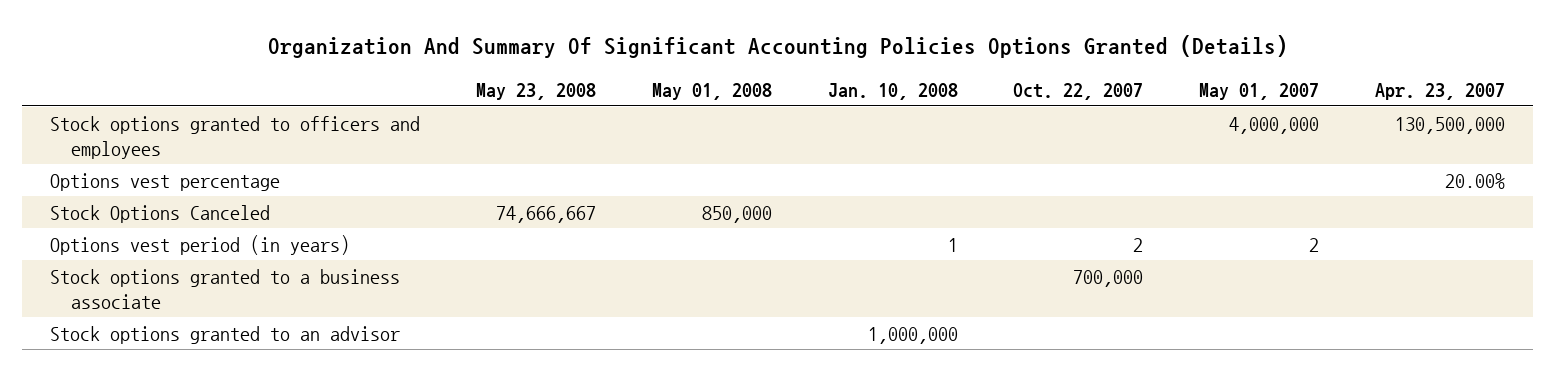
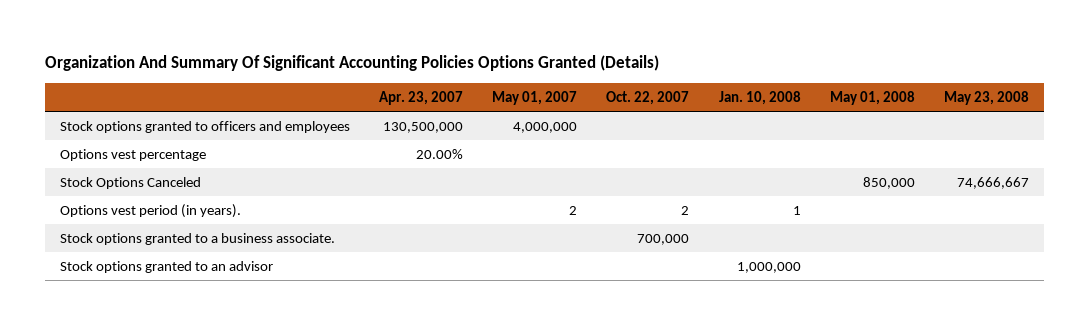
[50,234,351,255] Options vest period (in years) -> [59,203,241,218] Options vest period (in years).
[50,268,401,309] Stock options granted to a business associate -> [59,232,335,245] Stock options granted to a business associate.

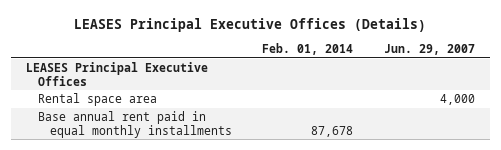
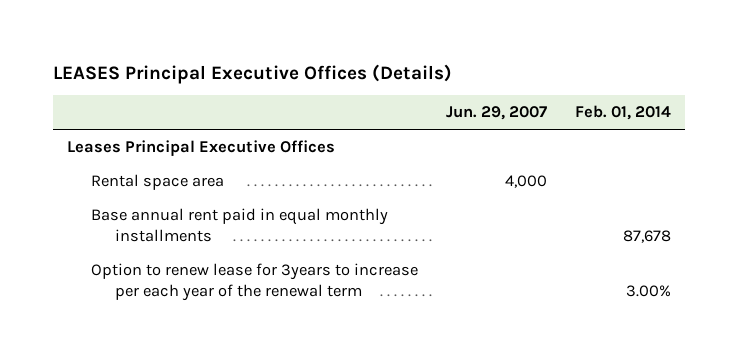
[26,61,209,86] LEASES Principal Executive Offices -> [67,140,336,157] Leases Principal Executive Offices
none -> [91,263,419,302] Option to renew lease for 3years to increase per each year of the renewal term

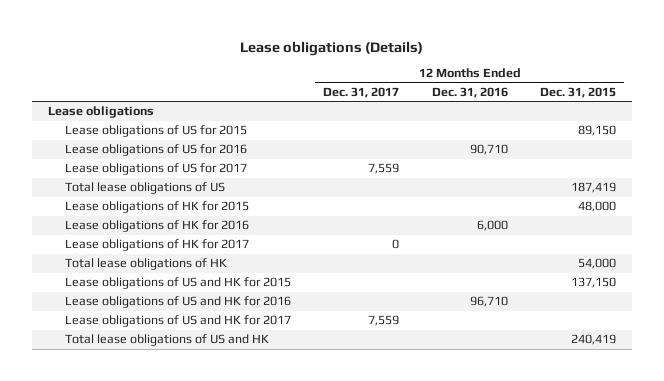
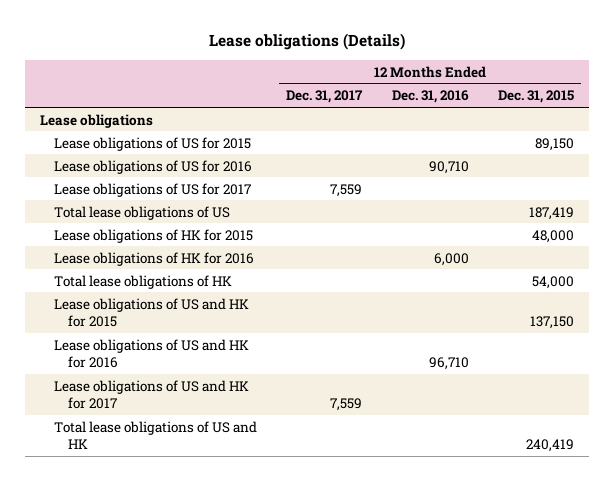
[65,239,250,252] Lease obligations of HK for 2017 -> none

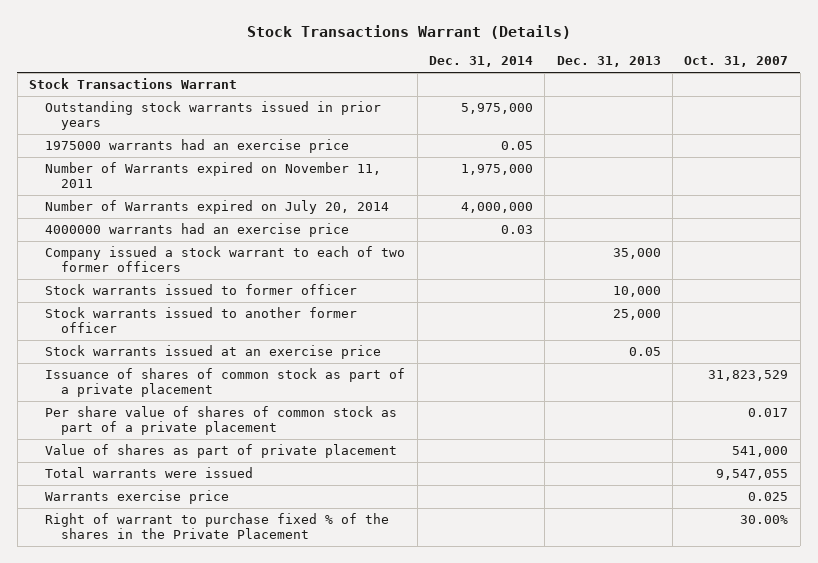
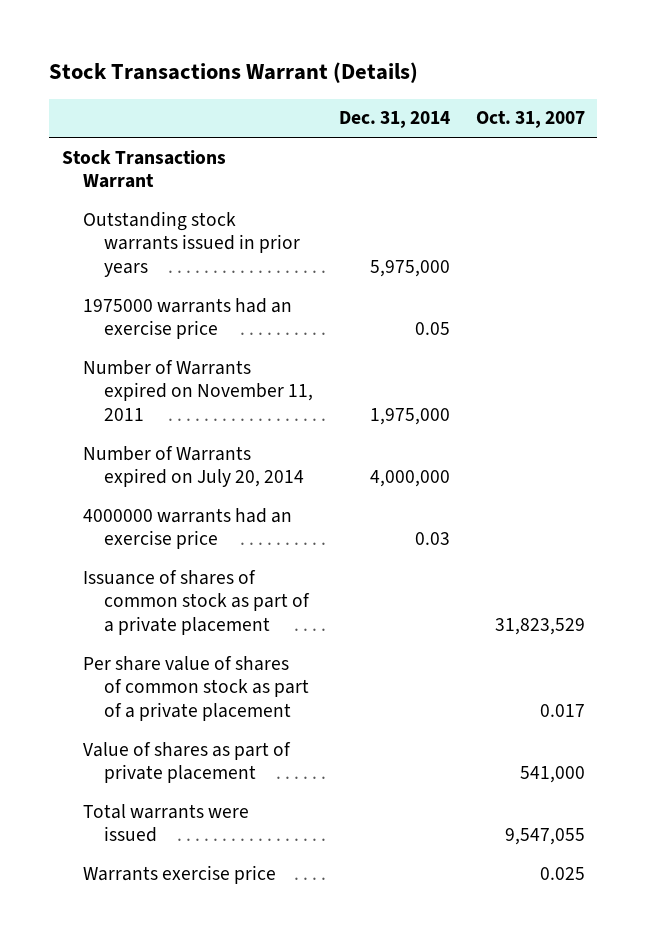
[556,56,661,68] Dec. 31, 2013 -> none
[45,245,406,272] Company issued a stock warrant to each of two former officers -> none
[45,283,358,295] Stock warrants issued to former officer -> none
[45,306,358,333] Stock warrants issued to another former officer -> none
[45,344,382,359] Stock warrants issued at an exercise price -> none
[45,512,390,539] Right of warrant to purchase fixed % of the shares in the Private Placement -> none

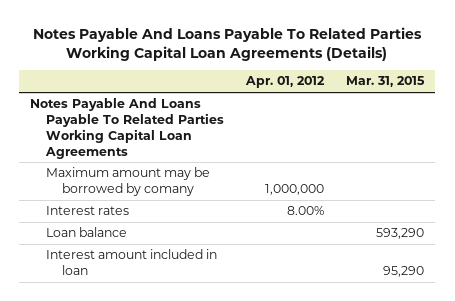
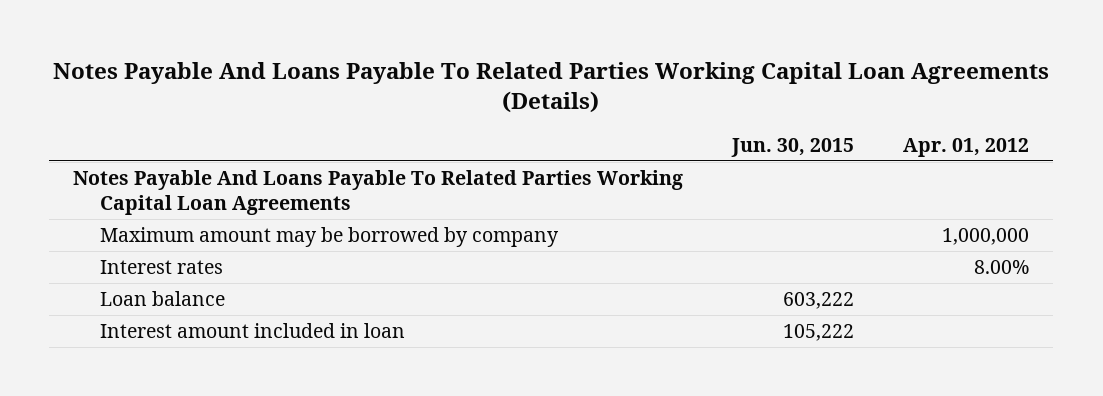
[346,76,426,88] Mar. 31, 2015 -> none
none -> [731,137,855,157] Jun. 30, 2015
[46,167,211,197] Maximum amount may be borrowed by comany -> [100,226,560,247] Maximum amount may be borrowed by company

